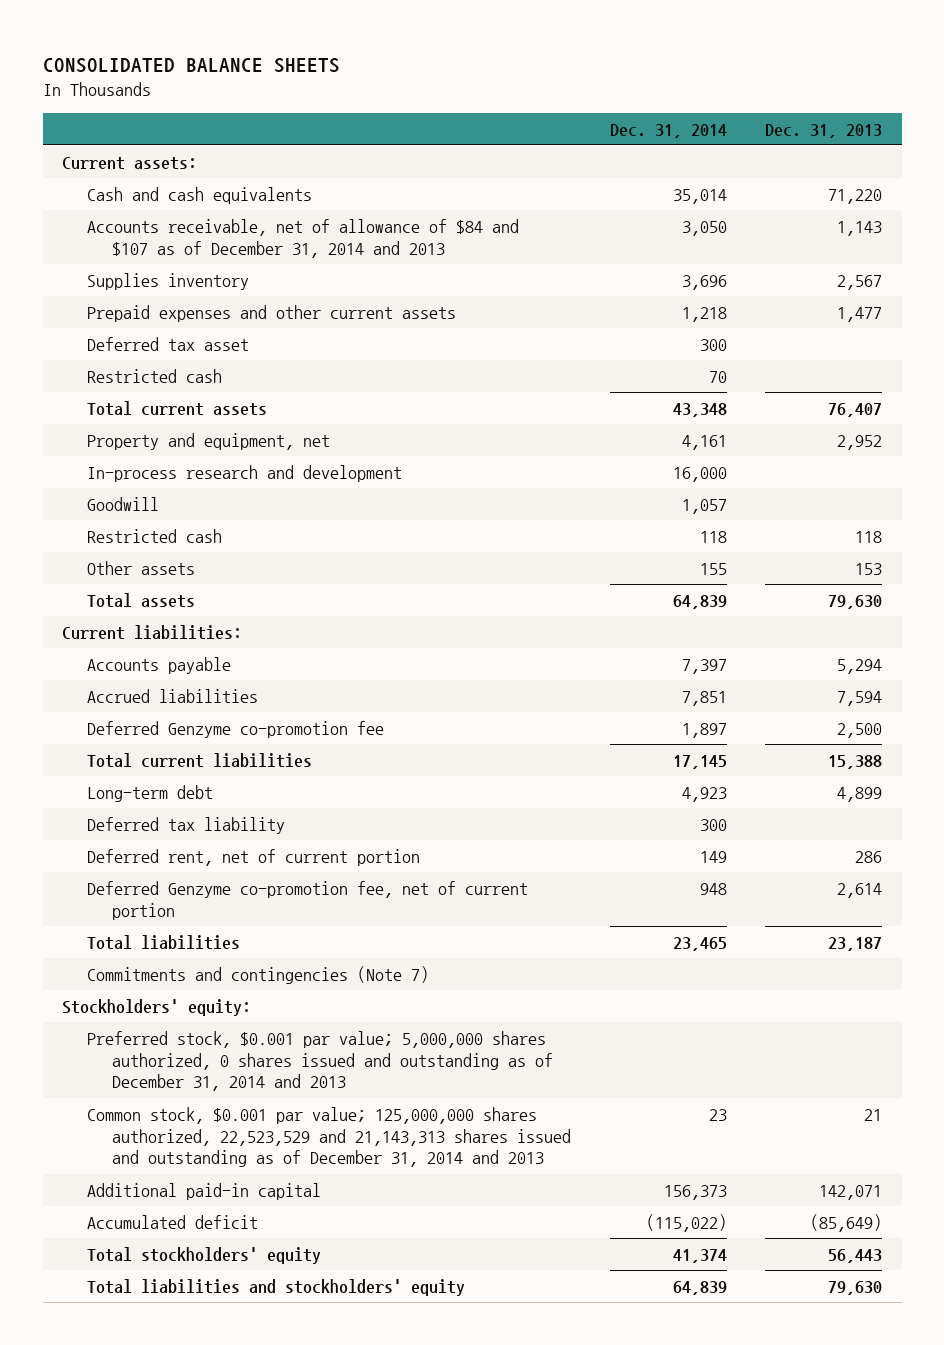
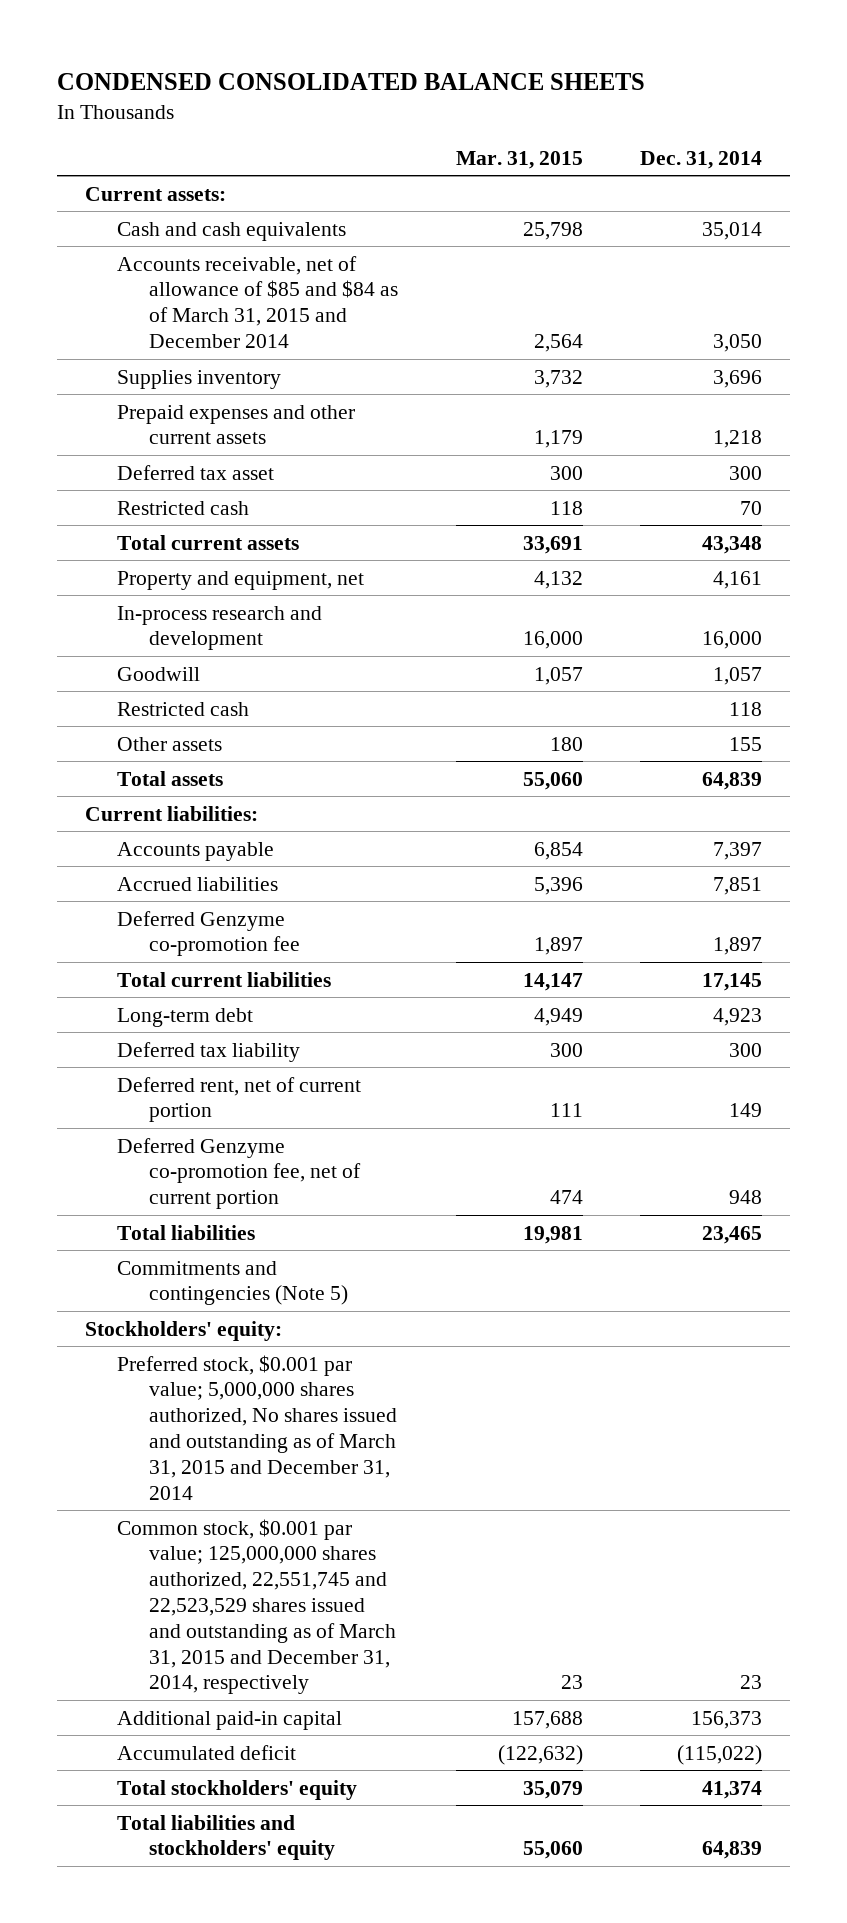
[42,57,340,73] CONSOLIDATED BALANCE SHEETS -> [56,72,645,90] CONDENSED CONSOLIDATED BALANCE SHEETS
[765,123,883,138] Dec. 31, 2013 -> none
none -> [455,150,583,169] Mar. 31, 2015
[86,218,519,258] Accounts receivable, net of allowance of $84 and $107 as of December 31, 2014 and 2013 -> [117,255,399,349] Accounts receivable, net of allowance of $85 and $84 as of March 31, 2015 and December 2014
[86,965,429,984] Commitments and contingencies (Note 7) -> [117,1260,349,1306] Commitments and contingencies (Note 5)
[86,1030,553,1092] Preferred stock, $0.001 par value; 5,000,000 shares authorized, 0 shares issued and outstanding as of December 31, 2014 and 2013 -> [117,1354,398,1500] Preferred stock, $0.001 par value; 5,000,000 shares authorized, No shares issued and outstanding as of March 31, 2015 and December 31, 2014
[86,1106,571,1168] Common stock, $0.001 par value; 125,000,000 shares authorized, 22,523,529 and 21,143,313 shares issued and outstanding as of December 31, 2014 and 2013 -> [117,1518,397,1695] Common stock, $0.001 par value; 125,000,000 shares authorized, 22,551,745 and 22,523,529 shares issued and outstanding as of March 31, 2015 and December 31, 2014, respectively

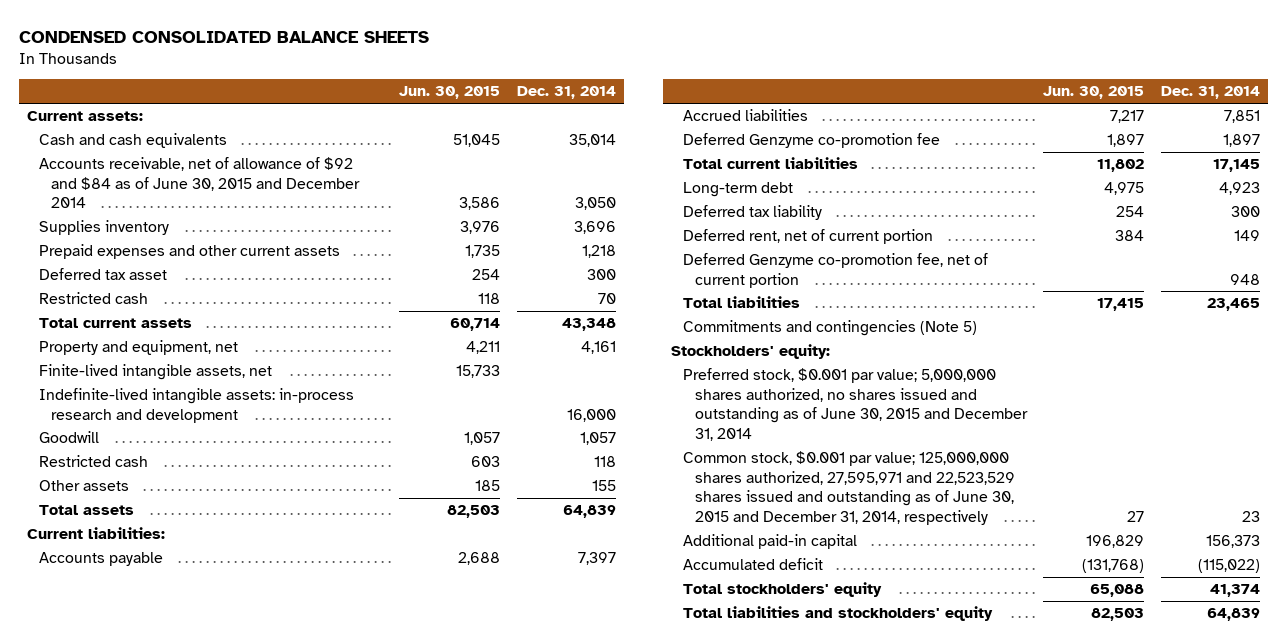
[455,150,583,169] Mar. 31, 2015 -> none
none -> [399,86,501,100] Jun. 30, 2015
[117,255,399,349] Accounts receivable, net of allowance of $85 and $84 as of March 31, 2015 and December 2014 -> [38,157,360,209] Accounts receivable, net of allowance of $92 and $84 as of June 30, 2015 and December 2014
none -> [38,364,272,381] Finite-lived intangible assets, net
[117,605,323,651] In-process research and development -> [38,388,354,423] Indefinite-lived intangible assets: in-process research and development
[117,1354,398,1500] Preferred stock, $0.001 par value; 5,000,000 shares authorized, No shares issued and outstanding as of March 31, 2015 and December 31, 2014 -> [683,368,1028,441] Preferred stock, $0.001 par value; 5,000,000 shares authorized, no shares issued and outstanding as of June 30, 2015 and December 31, 2014
[117,1518,397,1695] Common stock, $0.001 par value; 125,000,000 shares authorized, 22,551,745 and 22,523,529 shares issued and outstanding as of March 31, 2015 and December 31, 2014, respectively -> [683,451,1015,525] Common stock, $0.001 par value; 125,000,000 shares authorized, 27,595,971 and 22,523,529 shares issued and outstanding as of June 30, 2015 and December 31, 2014, respectively

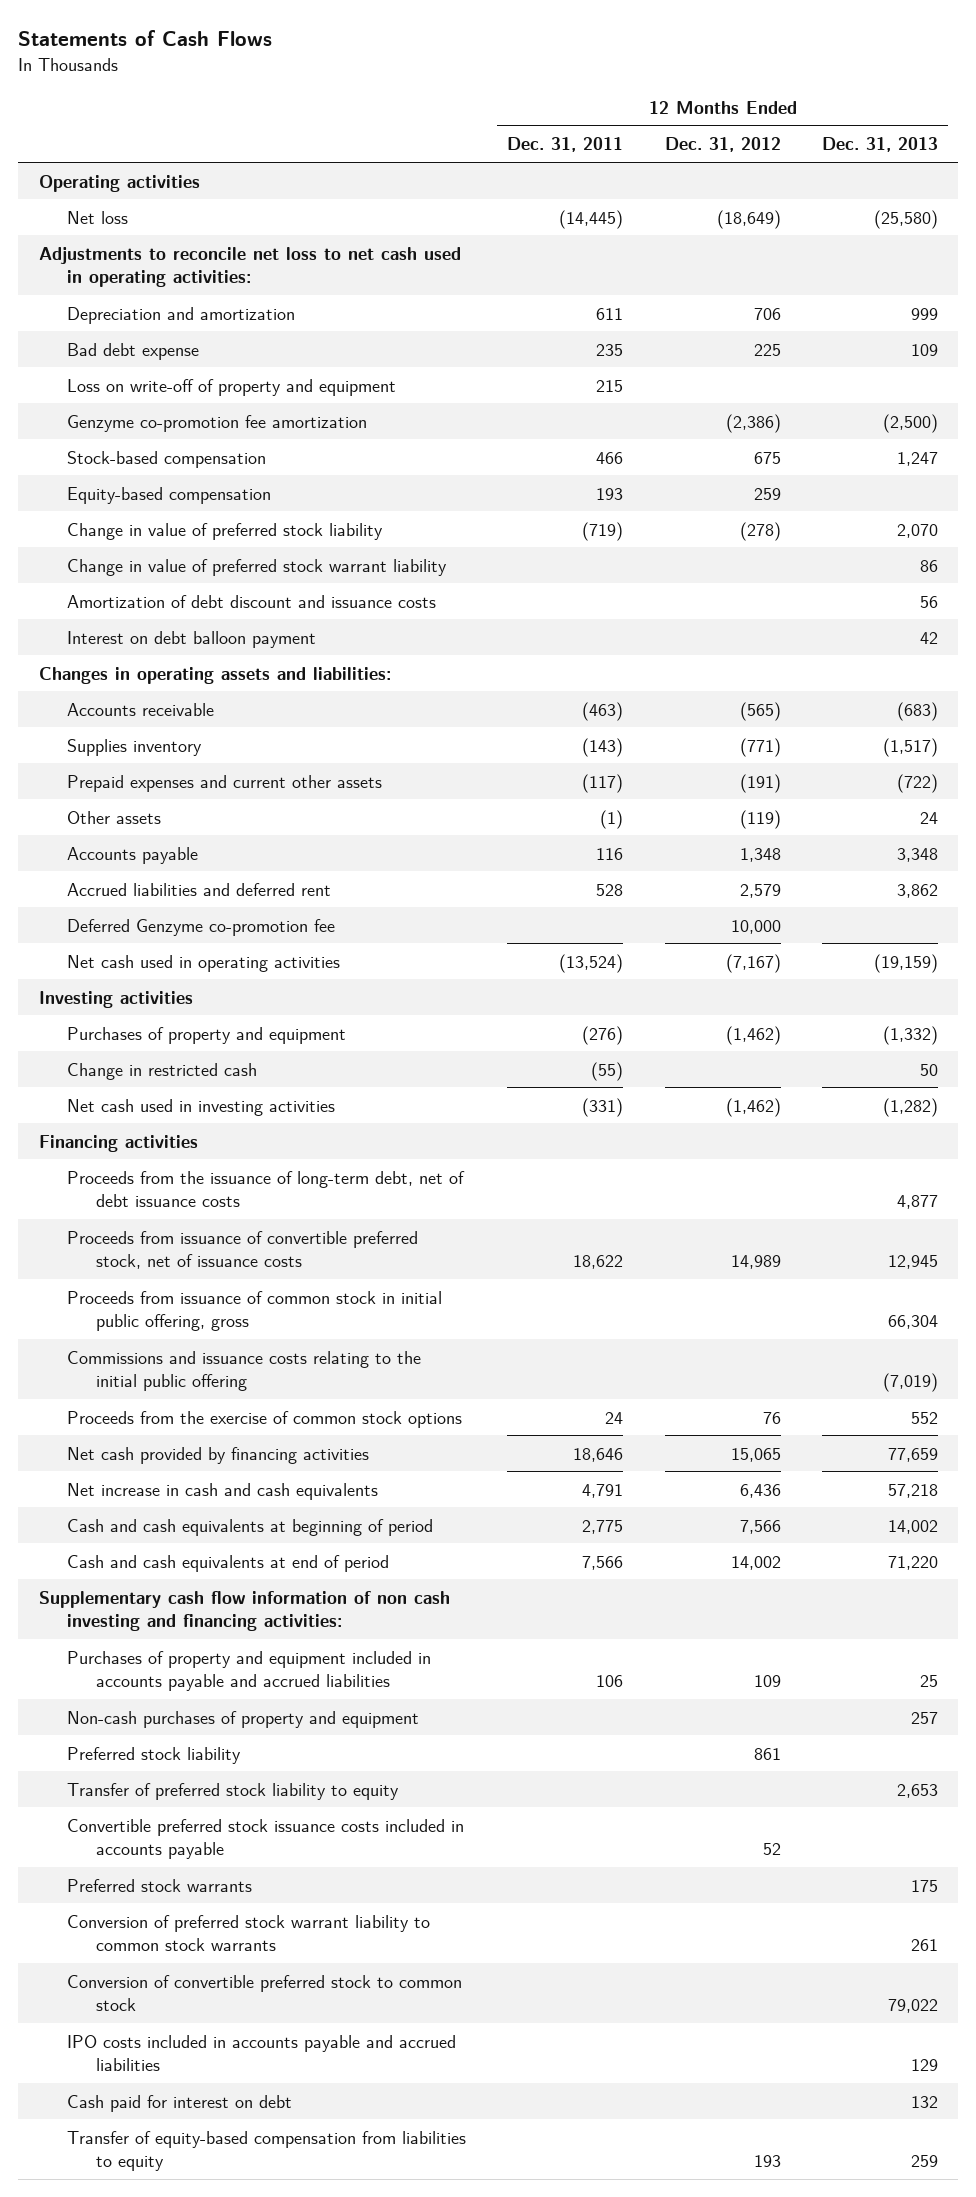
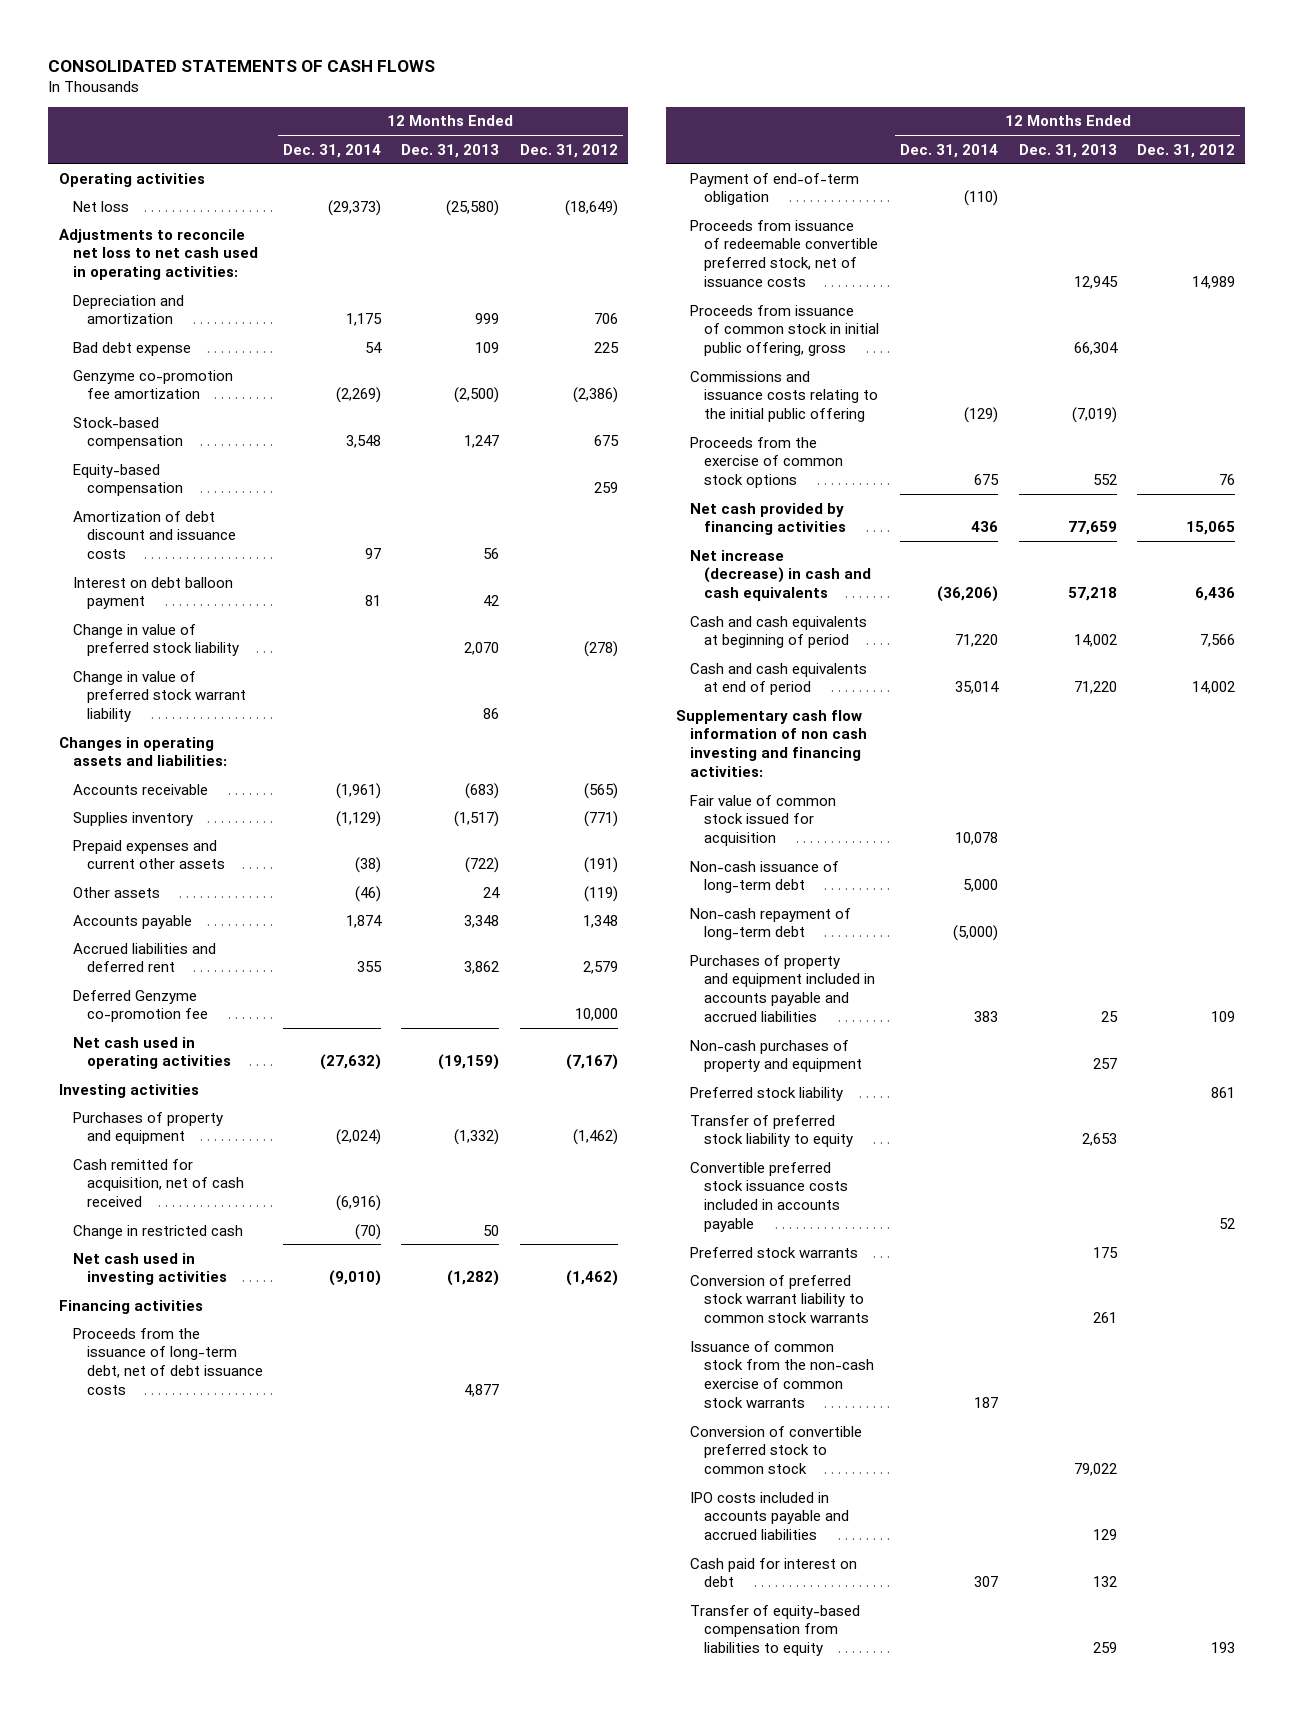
[17,30,272,47] Statements of Cash Flows -> [48,59,436,72] CONSOLIDATED STATEMENTS OF CASH FLOWS
[507,137,624,153] Dec. 31, 2011 -> none
none -> [283,143,382,158] Dec. 31, 2014
[67,378,397,396] Loss on write-off of property and equipment -> none
[67,522,384,540] Change in value of preferred stock liability -> [72,623,239,657] Change in value of preferred stock liability
[67,558,448,576] Change in value of preferred stock warrant liability -> [72,670,246,723] Change in value of preferred stock warrant liability
none -> [72,1158,244,1208] Cash remitted for acquisition, net of cash received
none -> [689,172,859,206] Payment of end-of-term obligation
[67,1230,419,1269] Proceeds from issuance of convertible preferred stock, net of issuance costs -> [689,219,878,288] Proceeds from issuance of redeemable convertible preferred stock, net of issuance costs
[67,1482,379,1500] Net increase in cash and cash equivalents -> [689,549,871,602] Net increase (decrease) in cash and cash equivalents
none -> [689,794,836,847] Fair value of common stock issued for acquisition
none -> [689,860,839,894] Non-cash issuance of long-term debt
none -> [689,907,851,941] Non-cash repayment of long-term debt
none -> [689,1340,874,1409] Issuance of common stock from the non-cash exercise of common stock warrants

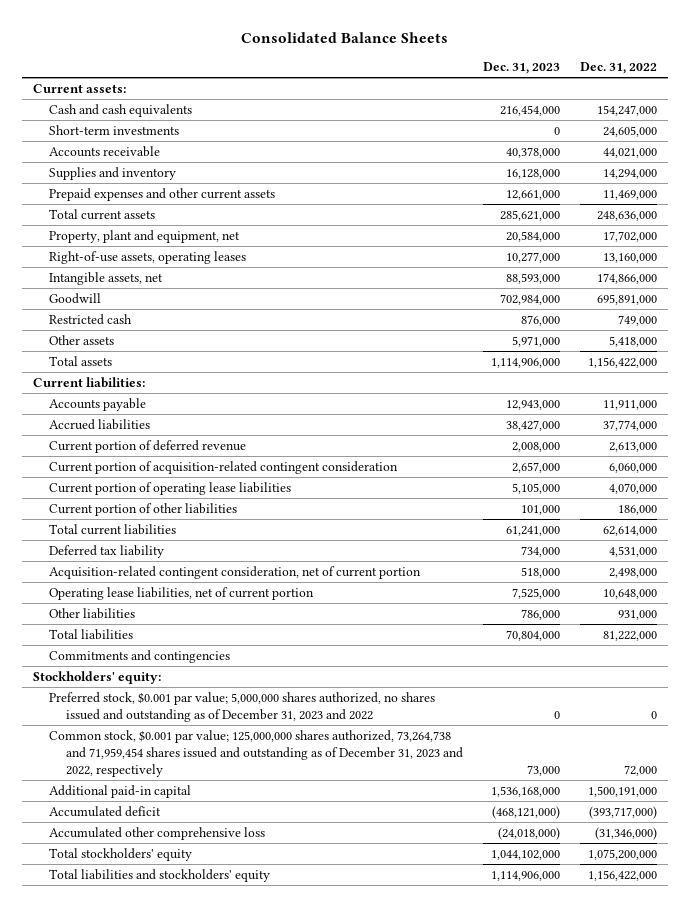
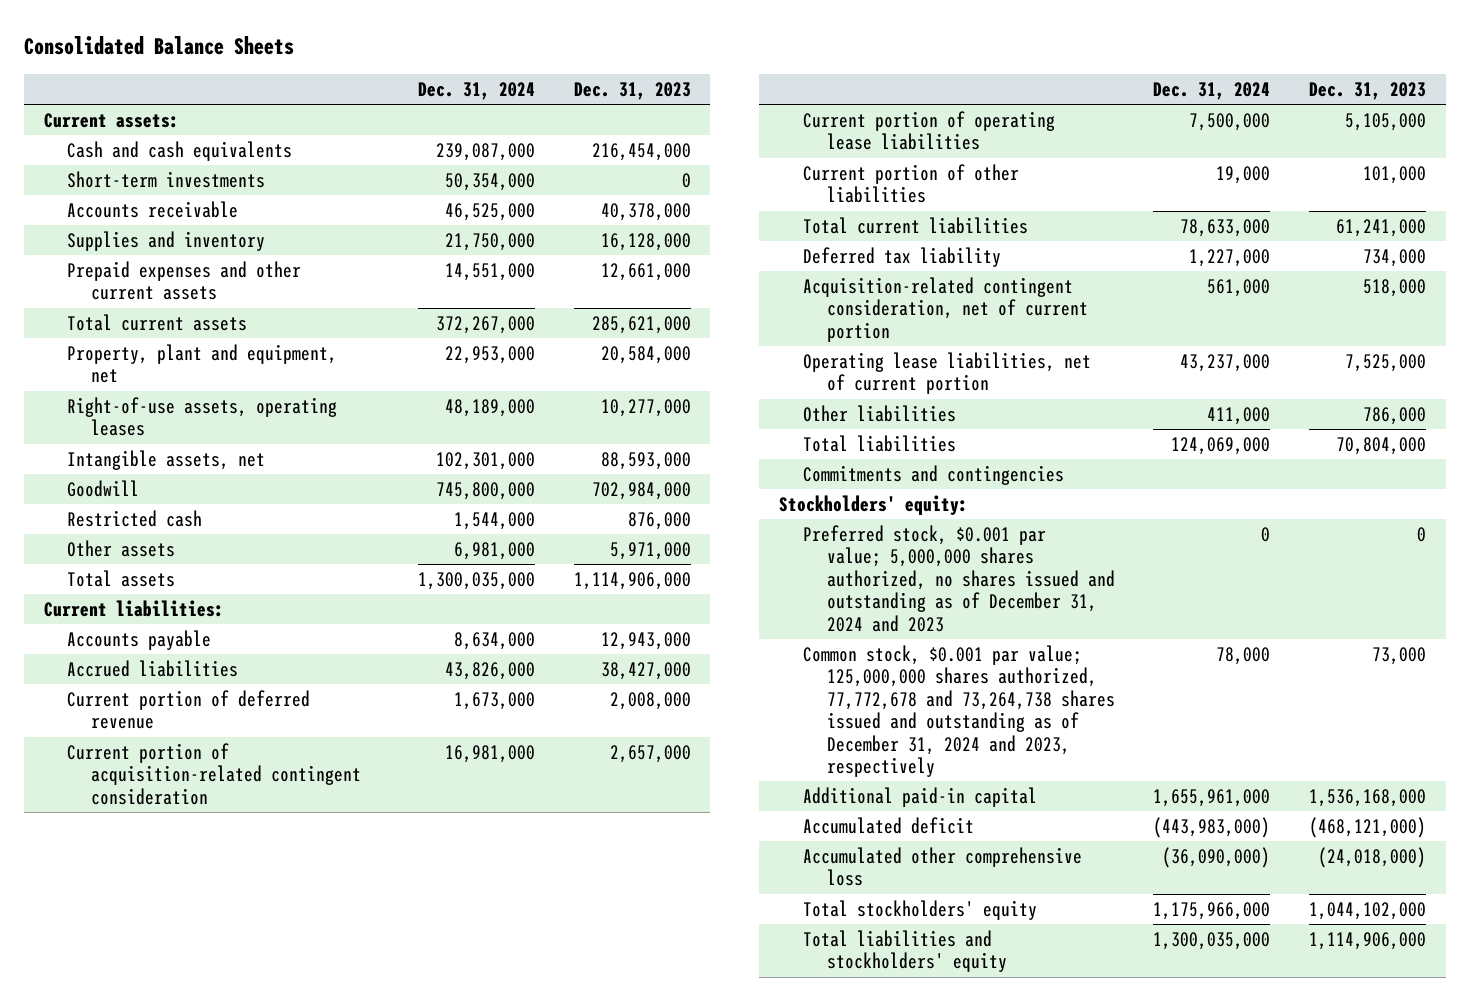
[580,62,658,75] Dec. 31, 2022 -> none
none -> [418,81,536,100] Dec. 31, 2024
[49,691,436,722] Preferred stock, $0.001 par value; 5,000,000 shares authorized, no shares issued and outstanding as of December 31, 2023 and 2022 -> [802,524,1115,632] Preferred stock, $0.001 par value; 5,000,000 shares authorized, no shares issued and outstanding as of December 31, 2024 and 2023
[49,729,463,777] Common stock, $0.001 par value; 125,000,000 shares authorized, 73,264,738 and 71,959,454 shares issued and outstanding as of December 31, 2023 and 2022, respectively -> [802,644,1115,777] Common stock, $0.001 par value; 125,000,000 shares authorized, 77,772,678 and 73,264,738 shares issued and outstanding as of December 31, 2024 and 2023, respectively

